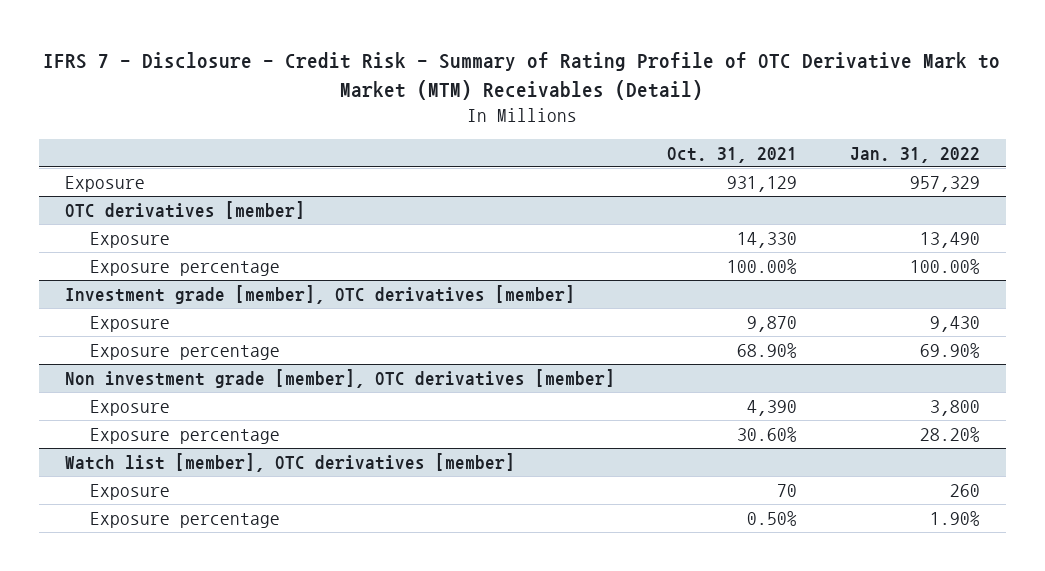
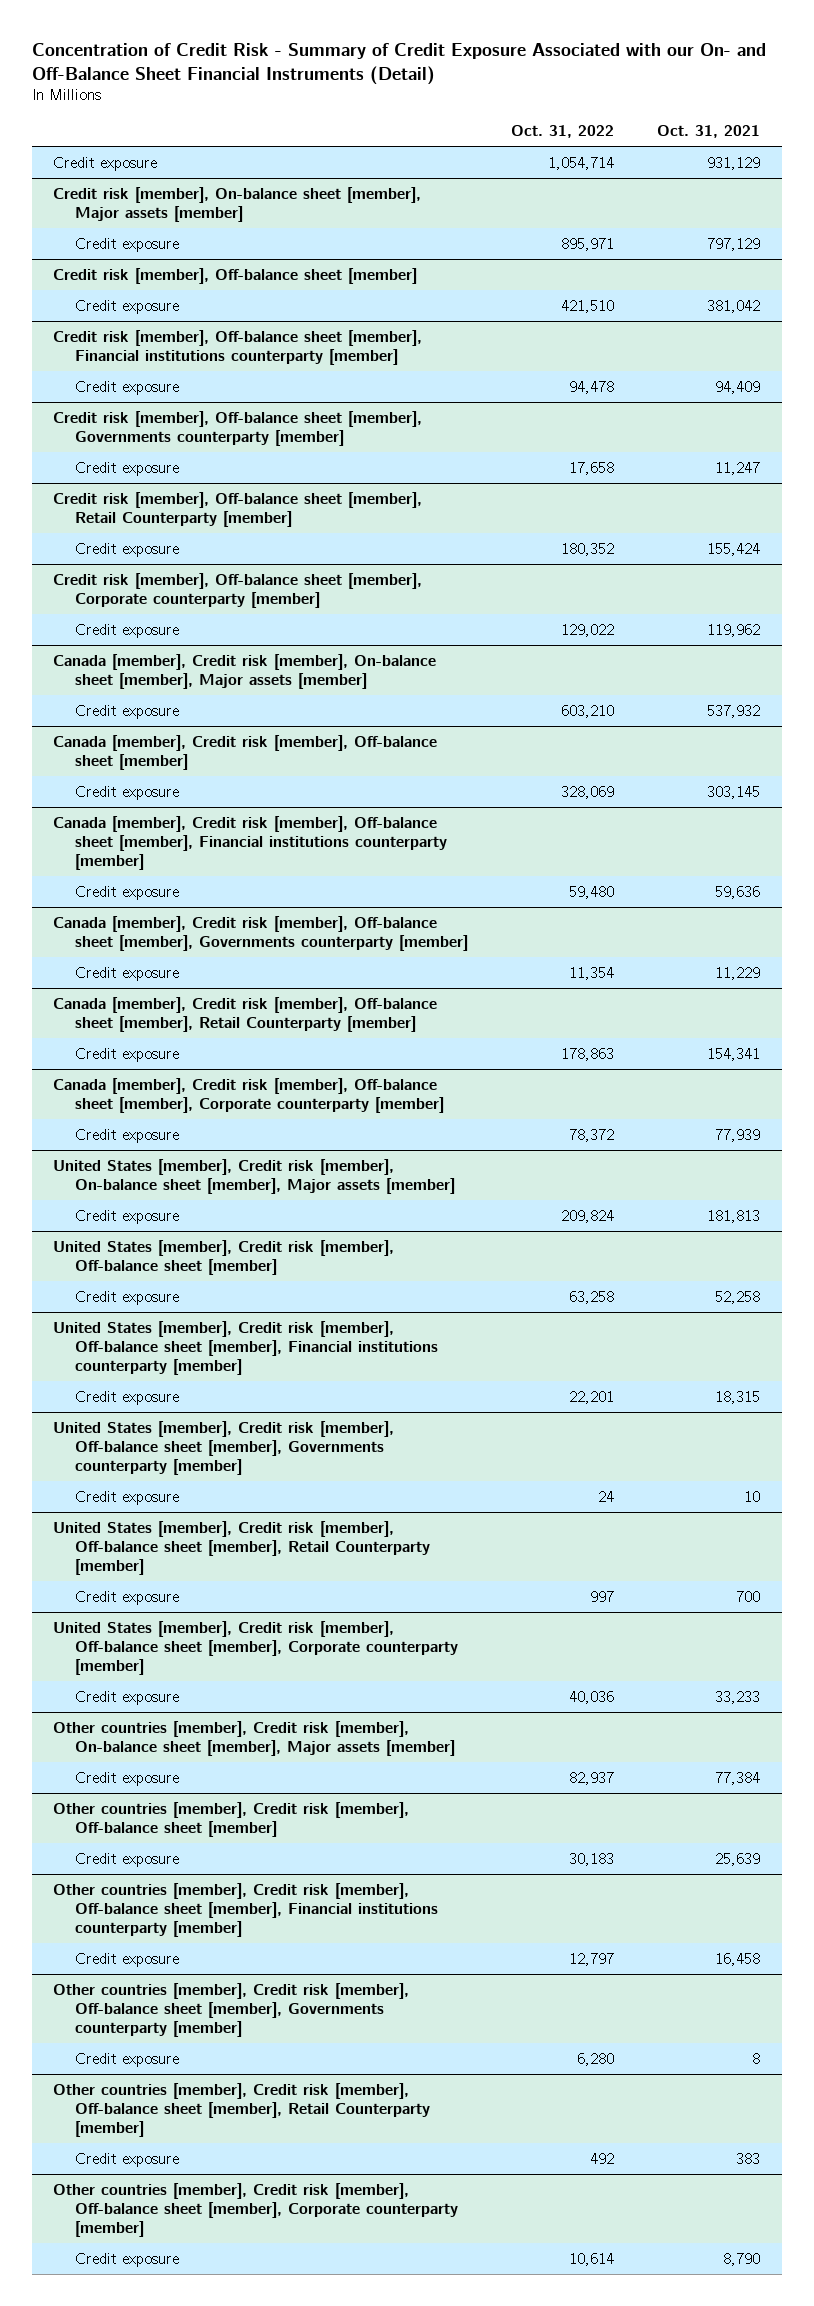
[43,52,1001,101] IFRS 7 - Disclosure - Credit Risk - Summary of Rating Profile of OTC Derivative Mark to Market (MTM) Receivables (Detail) -> [31,42,766,85] Concentration of Credit Risk - Summary of Credit Exposure Associated with our On- and Off-Balance Sheet Financial Instruments (Detail)
[849,147,980,164] Jan. 31, 2022 -> none
none -> [510,125,614,139] Oct. 31, 2022
[64,200,305,219] OTC derivatives [member] -> none
[89,259,280,276] Exposure percentage -> none
[64,284,575,304] Investment grade [member], OTC derivatives [member] -> none
[89,343,280,360] Exposure percentage -> none
[64,368,615,388] Non investment grade [member], OTC derivatives [member] -> none
[89,427,280,444] Exposure percentage -> none
[64,452,515,472] Watch list [member], OTC derivatives [member] -> none
[89,511,280,528] Exposure percentage -> none
[64,175,145,192] Exposure -> [53,156,158,171] Credit exposure
none -> [53,186,422,222] Credit risk [member], On-balance sheet [member], Major assets [member]
[89,231,170,248] Exposure -> [74,237,179,252] Credit exposure
[737,231,798,248] 14,330 -> [707,237,761,251] 797,129
none -> [53,267,418,284] Credit risk [member], Off-balance sheet [member]
[89,315,170,332] Exposure -> [74,299,179,314] Credit exposure
[747,315,798,332] 9,870 -> [707,299,761,313] 381,042
none -> [53,329,423,365] Credit risk [member], Off-balance sheet [member], Financial institutions counterparty [member]
[89,399,170,416] Exposure -> [74,380,179,395] Credit exposure
[747,399,798,416] 4,390 -> [715,380,761,394] 94,409
none -> [53,410,423,446] Credit risk [member], Off-balance sheet [member], Governments counterparty [member]
[89,483,170,500] Exposure -> [74,461,179,476] Credit exposure
[777,483,798,497] 70 -> [715,461,761,475] 11,247
none -> [53,491,423,527] Credit risk [member], Off-balance sheet [member], Retail Counterparty [member]
none -> [74,542,179,557] Credit exposure
none -> [53,572,423,608] Credit risk [member], Off-balance sheet [member], Corporate counterparty [member]
none -> [74,623,179,638] Credit exposure
none -> [53,653,437,689] Canada [member], Credit risk [member], On-balance sheet [member], Major assets [member]
none -> [74,704,179,719] Credit exposure
none -> [53,734,438,770] Canada [member], Credit risk [member], Off-balance sheet [member]
none -> [74,785,179,800] Credit exposure
none -> [53,815,447,870] Canada [member], Credit risk [member], Off-balance sheet [member], Financial institutions counterparty [member]
none -> [74,885,179,900] Credit exposure
none -> [53,915,468,951] Canada [member], Credit risk [member], Off-balance sheet [member], Governments counterparty [member]
none -> [74,966,179,981] Credit exposure
none -> [53,996,438,1032] Canada [member], Credit risk [member], Off-balance sheet [member], Retail Counterparty [member]
none -> [74,1047,179,1062] Credit exposure
none -> [53,1077,444,1113] Canada [member], Credit risk [member], Off-balance sheet [member], Corporate counterparty [member]
none -> [74,1128,179,1143] Credit exposure
none -> [53,1158,455,1194] United States [member], Credit risk [member], On-balance sheet [member], Major assets [member]
none -> [74,1209,179,1224] Credit exposure
none -> [53,1239,395,1275] United States [member], Credit risk [member], Off-balance sheet [member]
none -> [74,1290,179,1305] Credit exposure
none -> [53,1320,438,1375] United States [member], Credit risk [member], Off-balance sheet [member], Financial institutions counterparty [member]
none -> [74,1390,179,1405] Credit exposure
none -> [53,1420,395,1475] United States [member], Credit risk [member], Off-balance sheet [member], Governments counterparty [member]
none -> [74,1490,179,1505] Credit exposure
none -> [53,1520,430,1575] United States [member], Credit risk [member], Off-balance sheet [member], Retail Counterparty [member]
none -> [74,1590,179,1605] Credit exposure
none -> [53,1620,458,1675] United States [member], Credit risk [member], Off-balance sheet [member], Corporate counterparty [member]
none -> [74,1690,179,1705] Credit exposure
none -> [53,1720,455,1756] Other countries [member], Credit risk [member], On-balance sheet [member], Major assets [member]
none -> [74,1771,179,1786] Credit exposure
none -> [53,1801,410,1837] Other countries [member], Credit risk [member], Off-balance sheet [member]
none -> [74,1852,179,1867] Credit exposure
none -> [53,1882,438,1937] Other countries [member], Credit risk [member], Off-balance sheet [member], Financial institutions counterparty [member]
none -> [74,1952,179,1967] Credit exposure
none -> [53,1982,410,2037] Other countries [member], Credit risk [member], Off-balance sheet [member], Governments counterparty [member]
none -> [74,2052,179,2067] Credit exposure
none -> [53,2082,430,2137] Other countries [member], Credit risk [member], Off-balance sheet [member], Retail Counterparty [member]
none -> [74,2152,179,2167] Credit exposure
none -> [53,2182,458,2237] Other countries [member], Credit risk [member], Off-balance sheet [member], Corporate counterparty [member]
none -> [74,2252,179,2267] Credit exposure

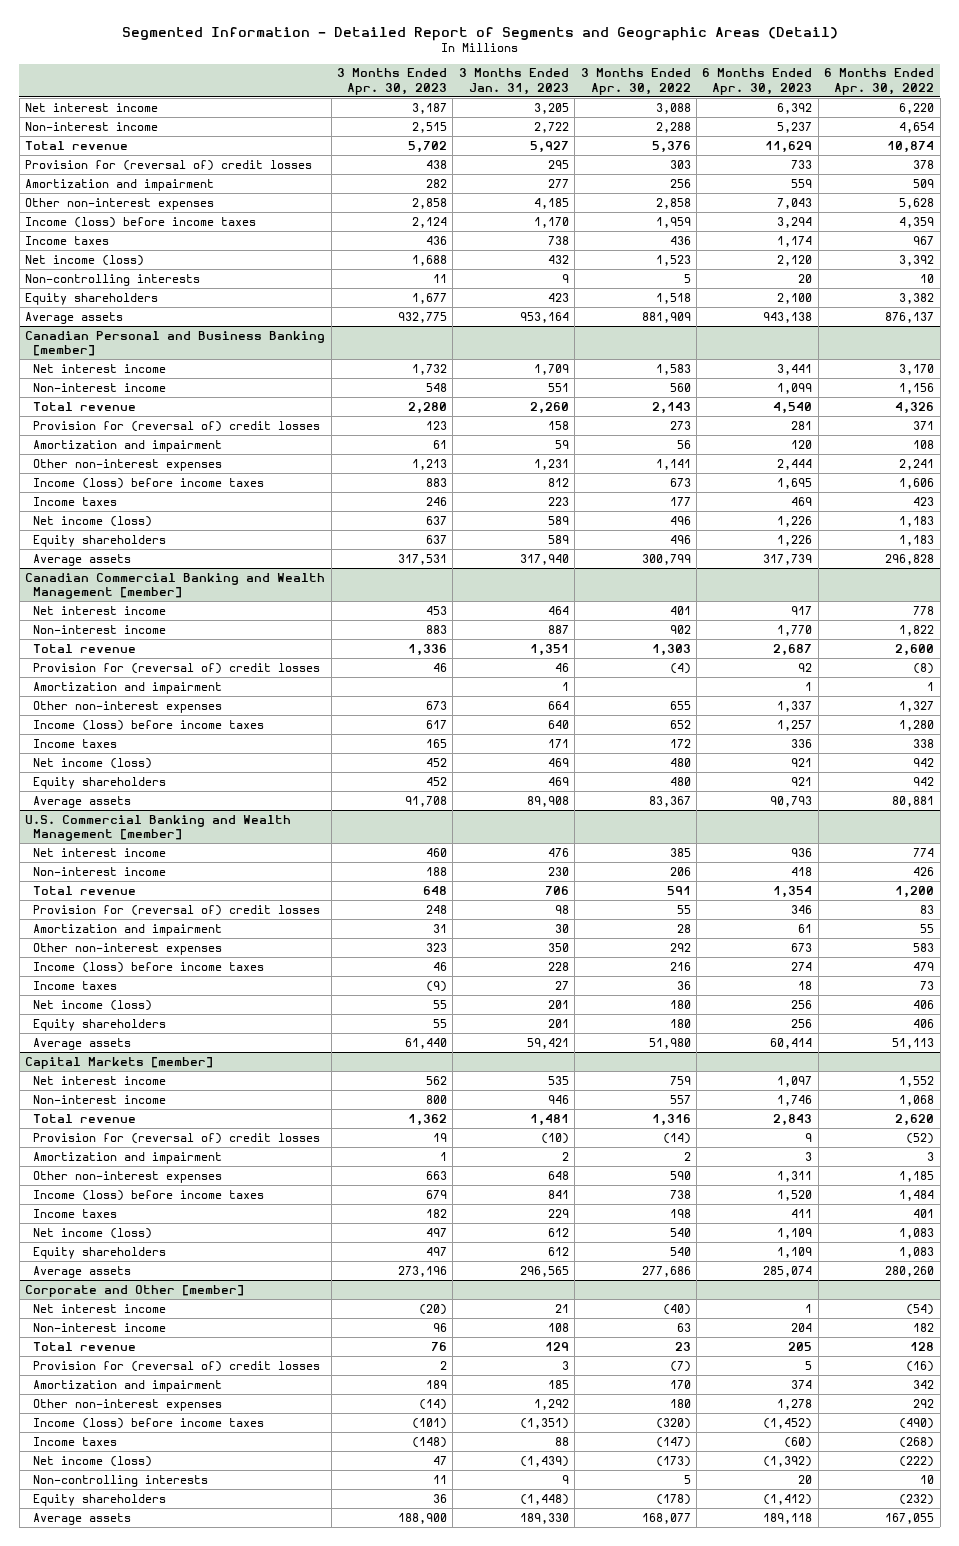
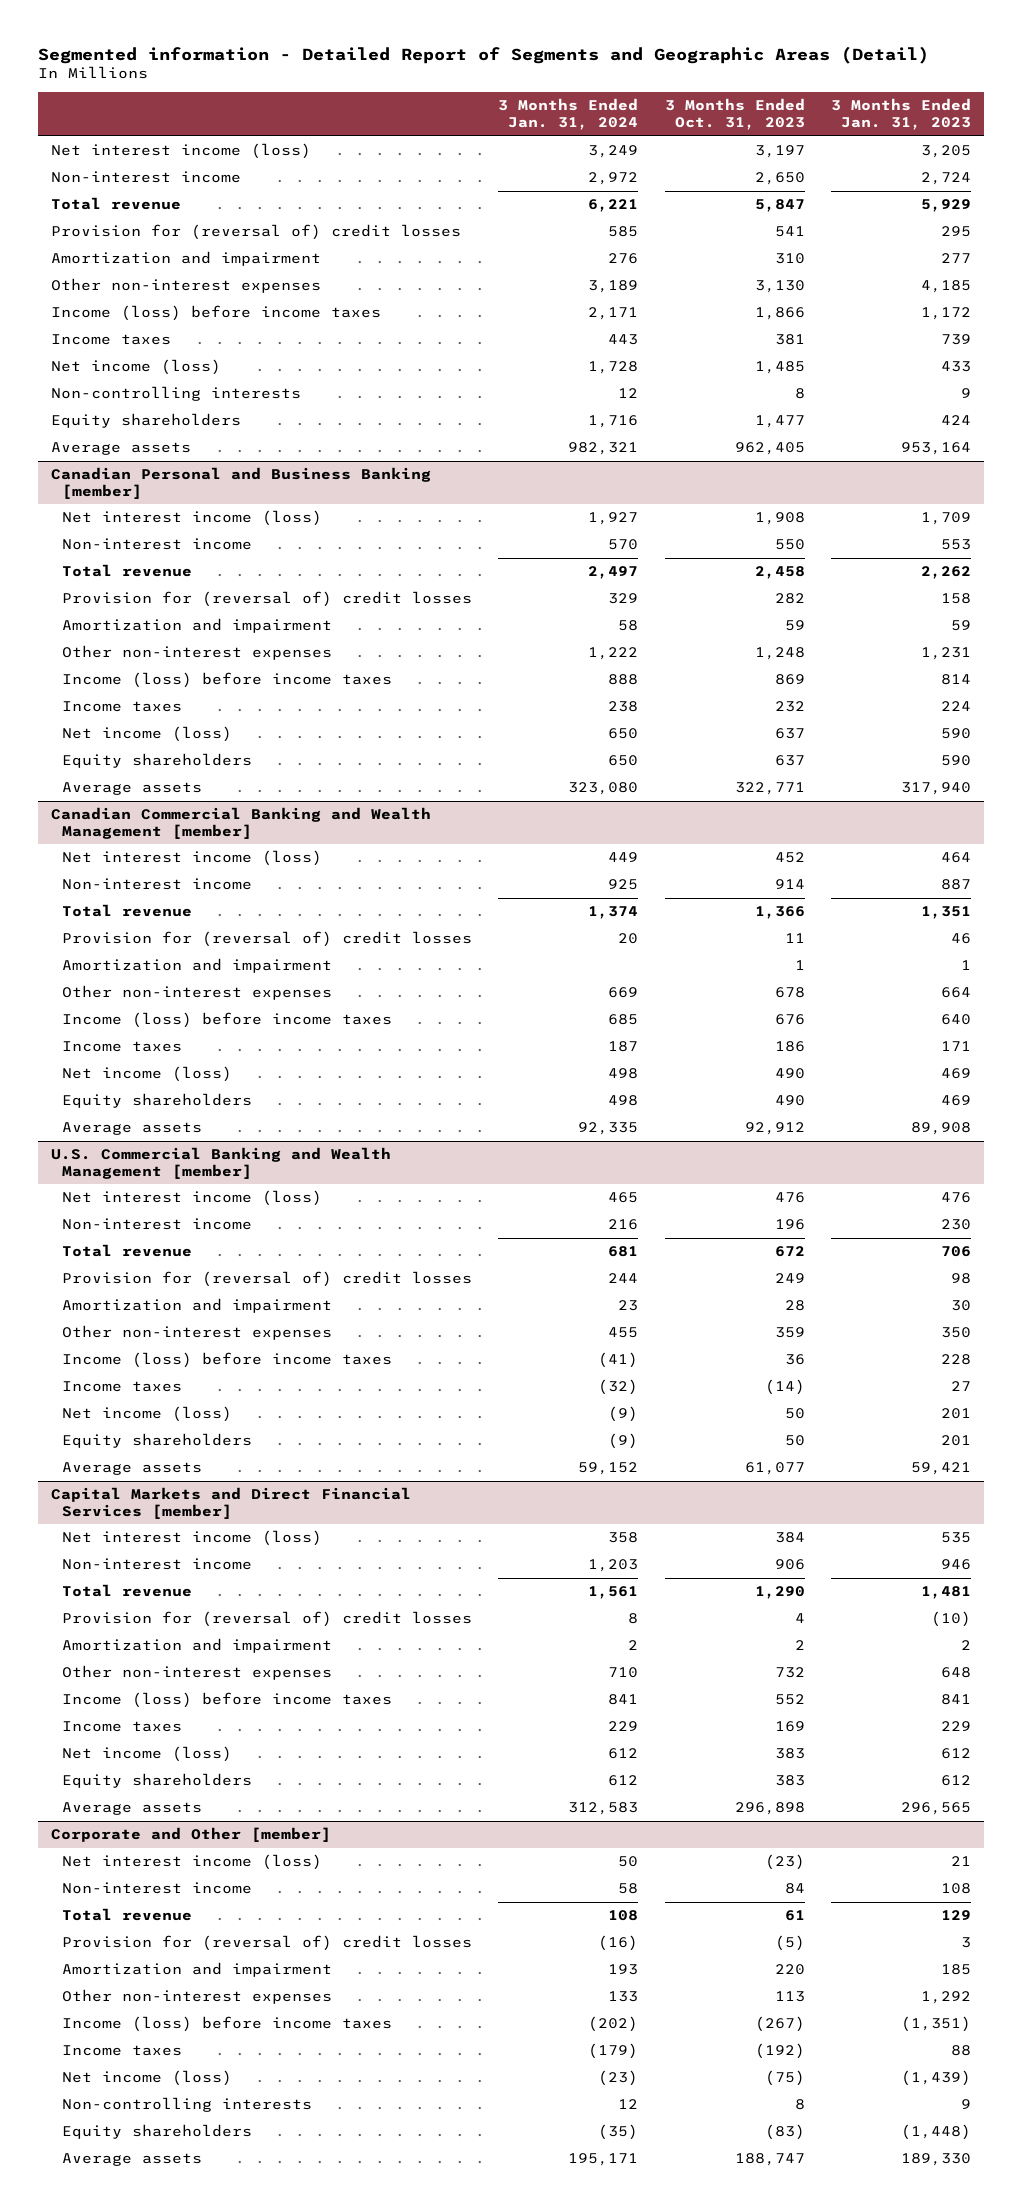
[121,26,838,41] Segmented Information - Detailed Report of Segments and Geographic Areas (Detail) -> [38,45,930,64] Segmented information - Detailed Report of Segments and Geographic Areas (Detail)
[337,68,448,95] 3 Months Ended Apr. 30, 2023 -> none
[580,68,691,95] 3 Months Ended Apr. 30, 2022 -> none
[702,68,813,95] 6 Months Ended Apr. 30, 2023 -> none
[824,68,935,95] 6 Months Ended Apr. 30, 2022 -> none
none -> [498,98,639,131] 3 Months Ended Jan. 31, 2024
none -> [664,98,805,131] 3 Months Ended Oct. 31, 2023
[25,102,159,112] Net interest income -> [51,143,312,160] Net interest income (loss)
[533,121,569,133] 2,722 -> [920,172,971,186] 2,724
[529,140,569,153] 5,927 -> [920,199,971,213] 5,929
[533,216,569,228] 1,170 -> [920,307,971,321] 1,172
[547,235,569,245] 738 -> [940,334,971,346] 739
[547,254,569,264] 432 -> [940,361,971,373] 433
[547,292,569,302] 423 -> [940,415,971,426] 424
[33,363,167,373] Net interest income -> [61,510,322,527] Net interest income (loss)
[547,382,569,392] 551 -> [940,539,971,551] 553
[529,401,569,414] 2,260 -> [920,566,971,580] 2,262
[547,477,569,487] 812 -> [940,674,971,686] 814
[547,496,569,506] 223 -> [940,701,971,712] 224
[547,515,569,525] 589 -> [940,728,971,740] 590
[547,534,569,544] 589 -> [940,755,971,767] 590
[33,605,167,615] Net interest income -> [61,850,322,867] Net interest income (loss)
[33,847,167,857] Net interest income -> [61,1190,322,1207] Net interest income (loss)
[25,1056,214,1069] Capital Markets [member] -> none
none -> [51,1487,412,1519] Capital Markets and Direct Financial Services [member]
[33,1075,167,1085] Net interest income -> [61,1530,322,1547] Net interest income (loss)
[33,1303,167,1313] Net interest income -> [61,1854,322,1871] Net interest income (loss)

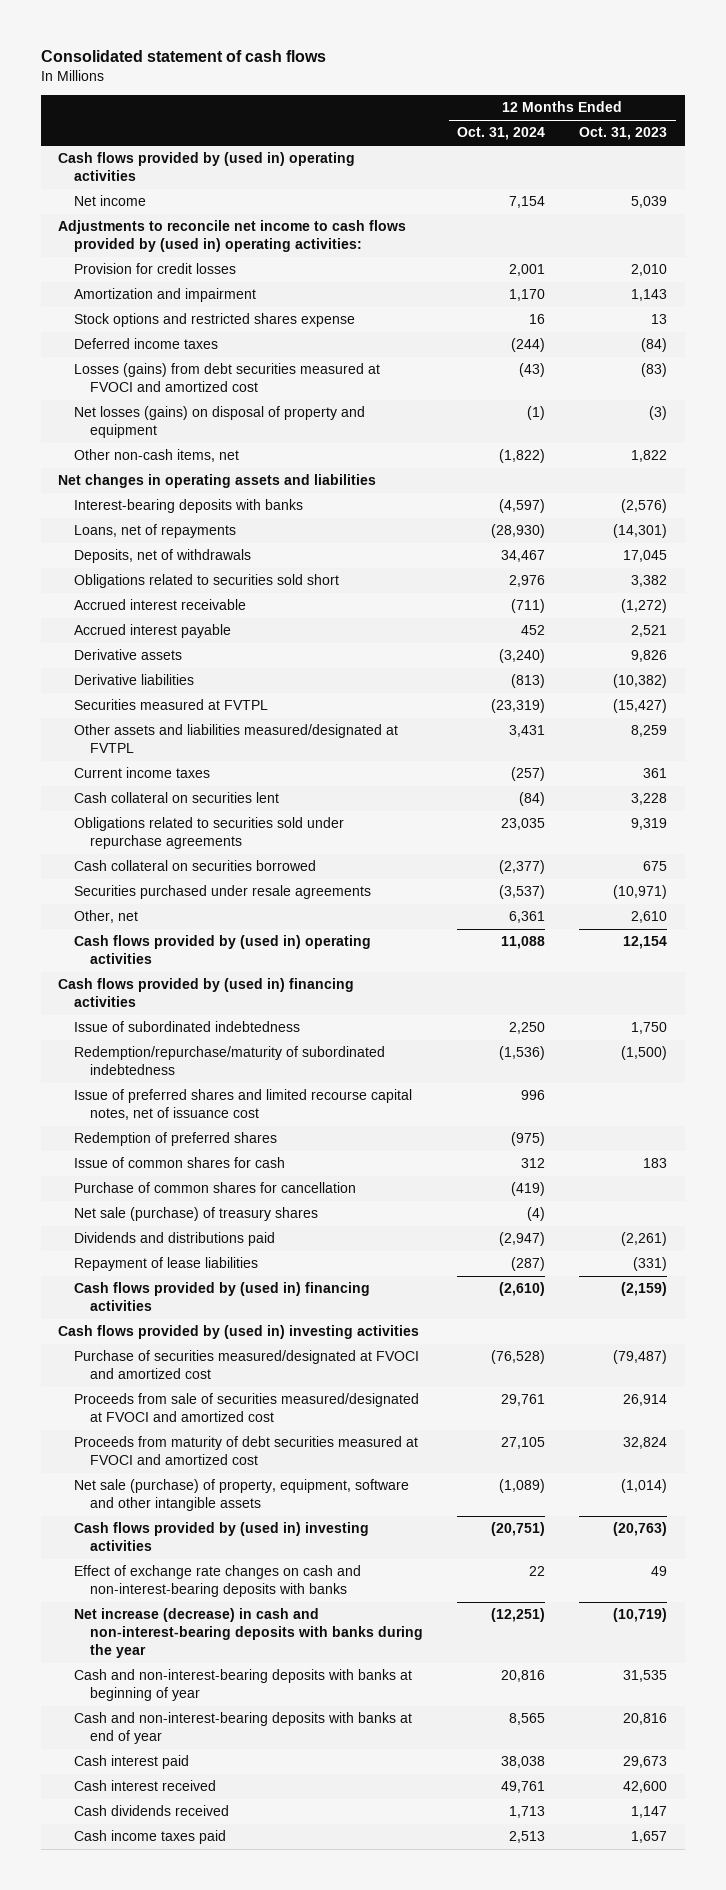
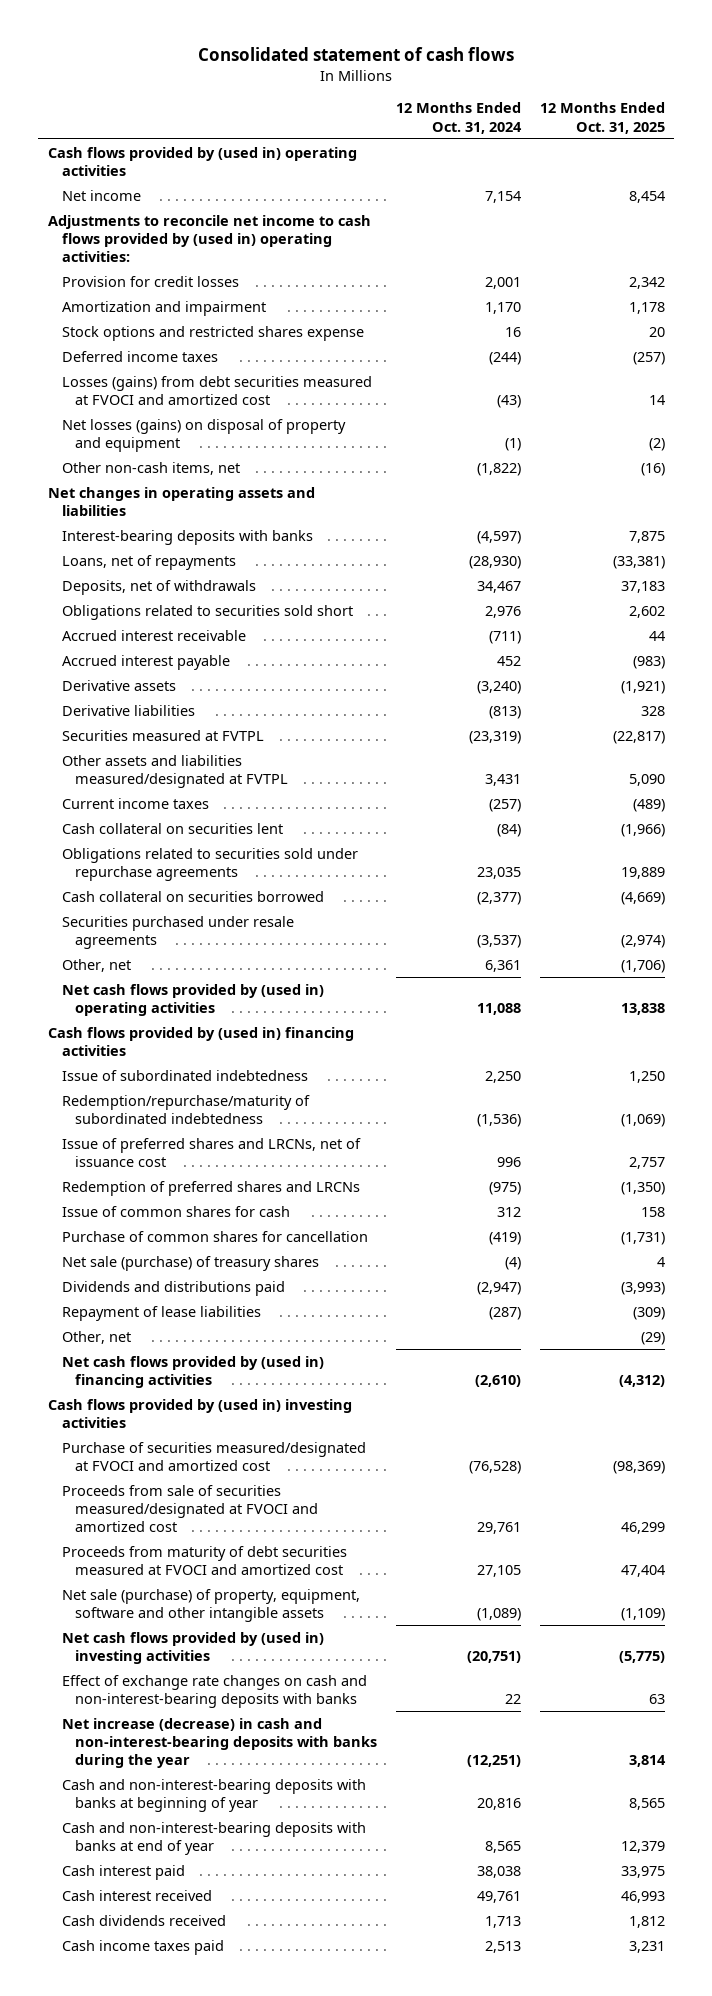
[579,127,668,141] Oct. 31, 2023 -> none
none -> [539,102,665,134] 12 Months Ended Oct. 31, 2025
[73,935,371,965] Cash flows provided by (used in) operating activities -> [61,983,324,1016] Net cash flows provided by (used in) operating activities
[73,1089,412,1121] Issue of preferred shares and limited recourse capital notes, net of issuance cost -> [61,1137,361,1167] Issue of preferred shares and LRCNs, net of issuance cost
[73,1132,277,1147] Redemption of preferred shares -> [61,1180,360,1196] Redemption of preferred shares and LRCNs
none -> [61,1330,131,1344] Other, net
[73,1282,370,1312] Cash flows provided by (used in) financing activities -> [61,1355,324,1388] Net cash flows provided by (used in) financing activities
[73,1522,369,1552] Cash flows provided by (used in) investing activities -> [61,1631,324,1664] Net cash flows provided by (used in) investing activities

